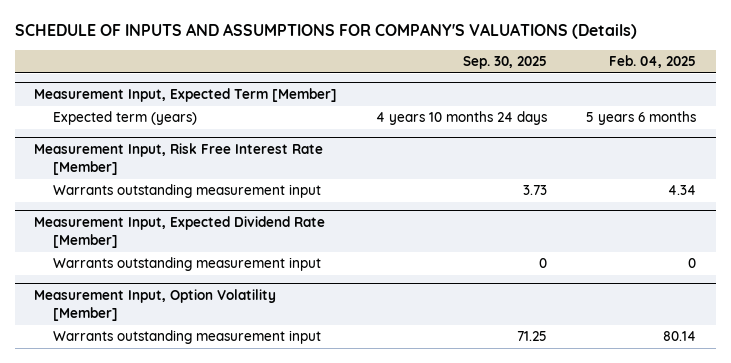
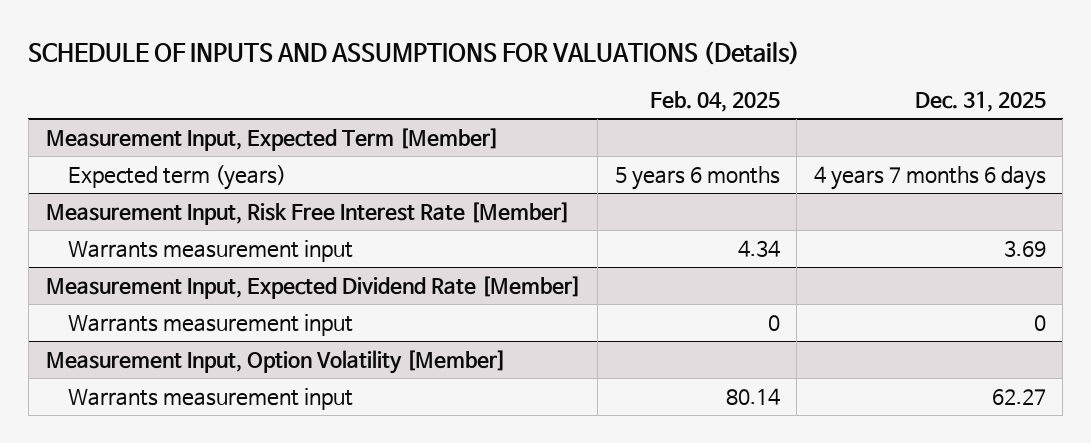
[14,23,637,40] SCHEDULE OF INPUTS AND ASSUMPTIONS FOR COMPANY'S VALUATIONS (Details) -> [28,40,801,65] SCHEDULE OF INPUTS AND ASSUMPTIONS FOR VALUATIONS (Details)
[463,56,548,70] Sep. 30, 2025 -> none
none -> [914,91,1046,113] Dec. 31, 2025
[52,184,321,199] Warrants outstanding measurement input -> [68,239,354,262] Warrants measurement input
[52,257,321,272] Warrants outstanding measurement input -> [68,313,354,336] Warrants measurement input
[52,330,321,345] Warrants outstanding measurement input -> [68,387,354,410] Warrants measurement input

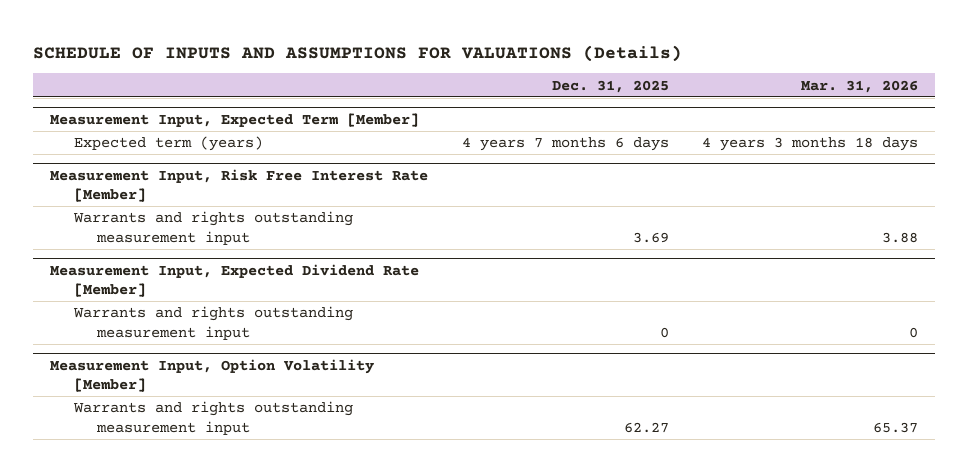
[649,91,780,113] Feb. 04, 2025 -> none
none -> [801,79,919,93] Mar. 31, 2026
[68,239,354,262] Warrants measurement input -> [72,211,353,245] Warrants and rights outstanding measurement input
[68,313,354,336] Warrants measurement input -> [72,306,353,340] Warrants and rights outstanding measurement input
[68,387,354,410] Warrants measurement input -> [72,401,353,435] Warrants and rights outstanding measurement input

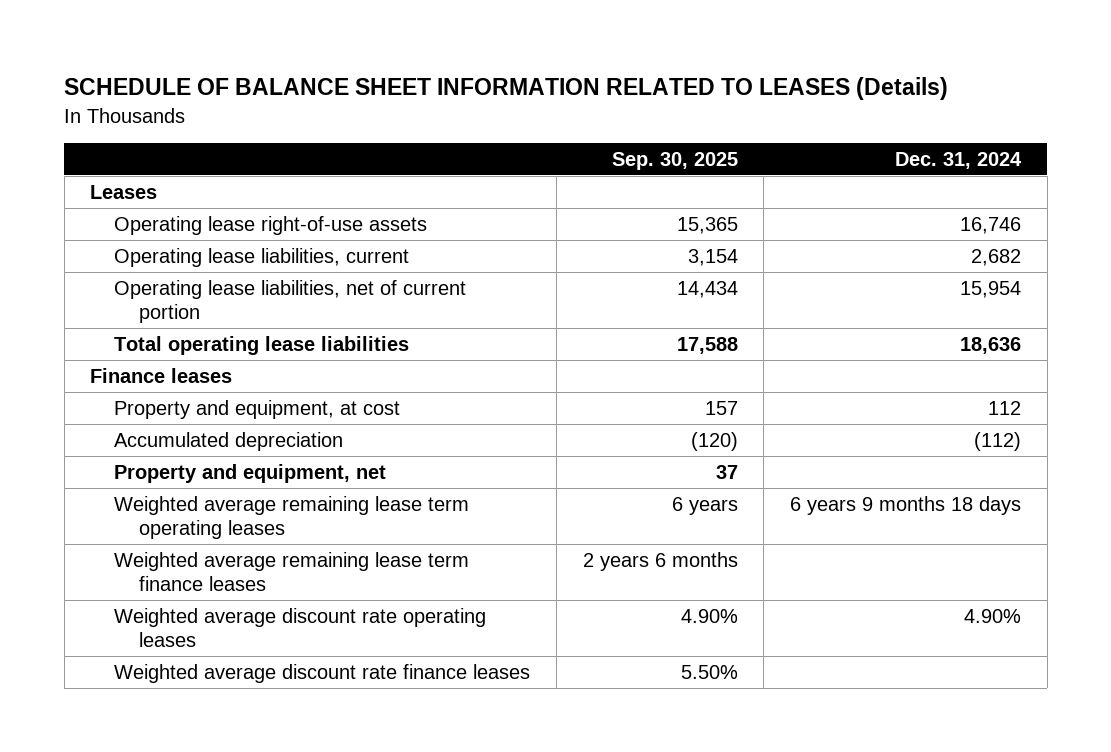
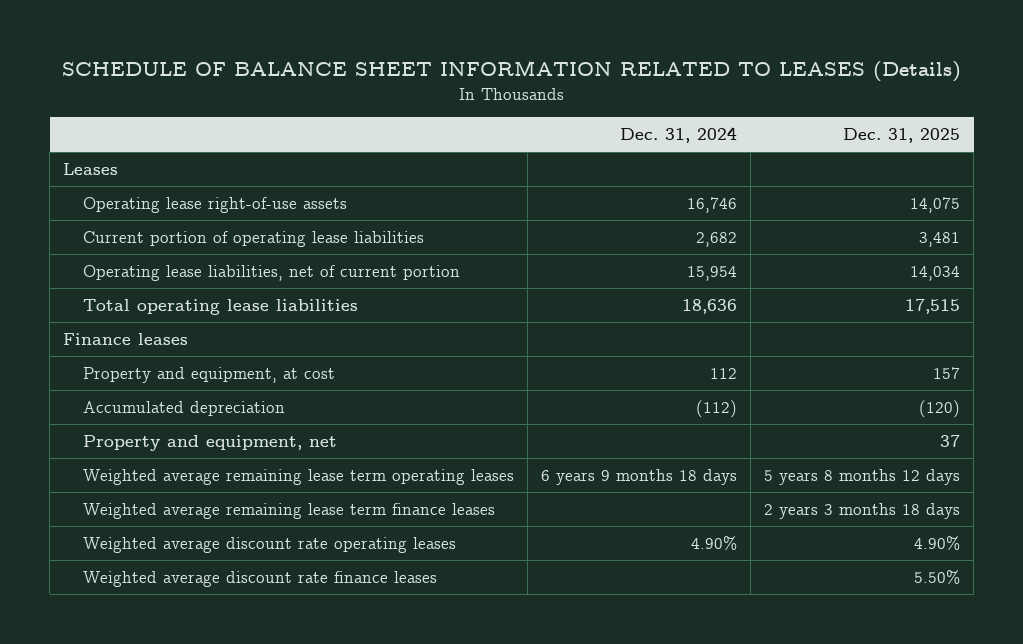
[611,151,738,170] Sep. 30, 2025 -> none
none -> [843,127,961,143] Dec. 31, 2025
[114,248,410,268] Operating lease liabilities, current -> [82,231,424,248] Current portion of operating lease liabilities

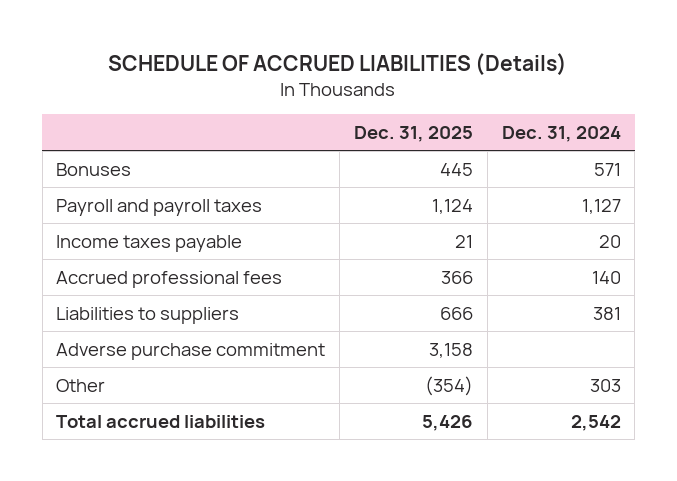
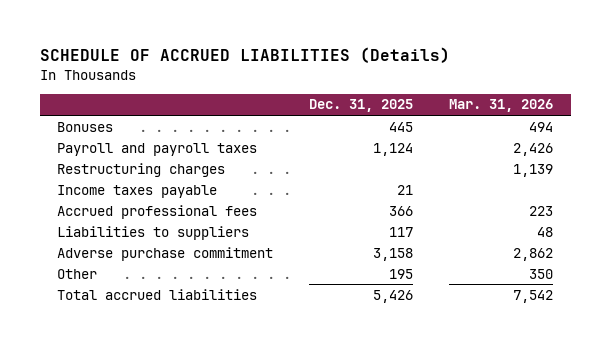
[501,125,621,142] Dec. 31, 2024 -> none
none -> [449,99,554,113] Mar. 31, 2026
none -> [57,162,226,177] Restructuring charges
[439,306,473,320] 666 -> [389,226,414,237] 117
[424,375,473,396] (354) -> [389,268,414,279] 195

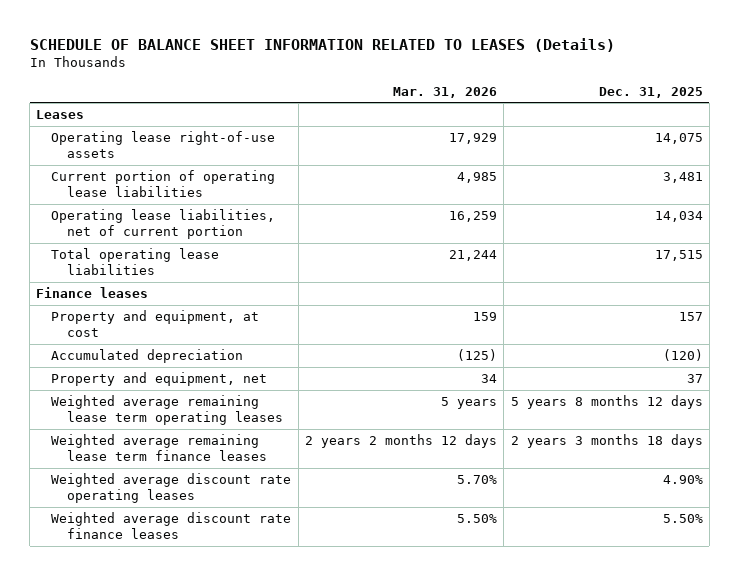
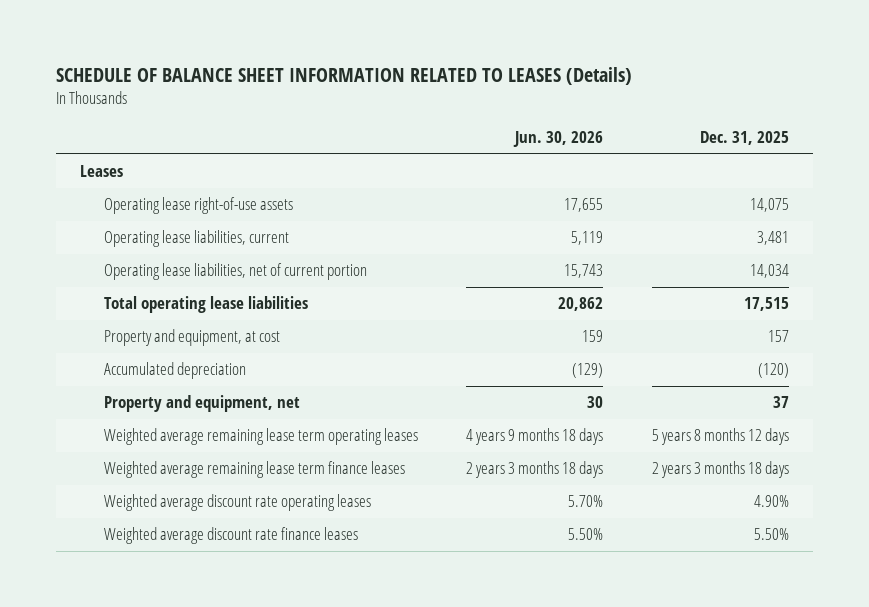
[393,86,498,98] Mar. 31, 2026 -> none
none -> [513,131,604,148] Jun. 30, 2026
[51,169,276,198] Current portion of operating lease liabilities -> [103,230,289,248] Operating lease liabilities, current
[36,286,149,298] Finance leases -> none

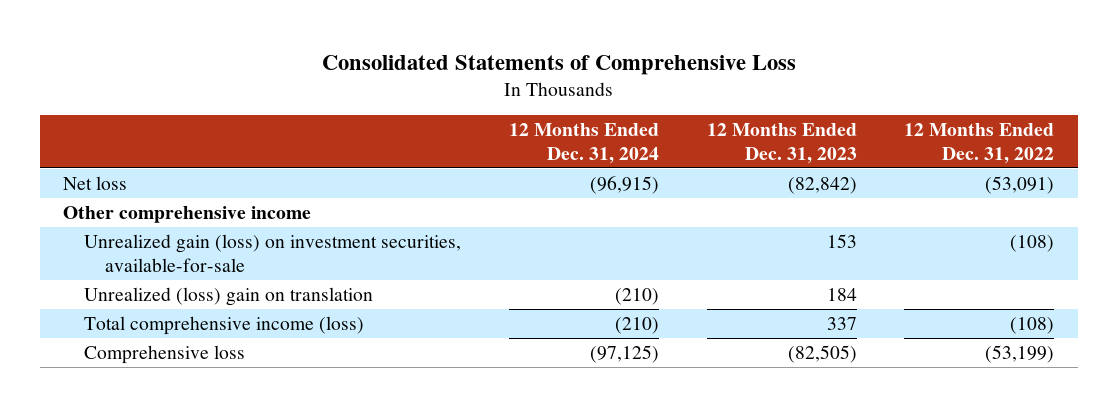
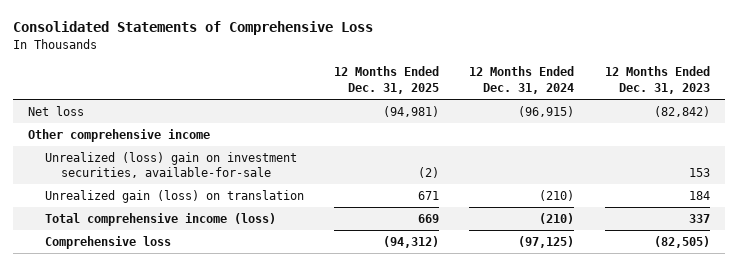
[904,122,1055,164] 12 Months Ended Dec. 31, 2022 -> none
none -> [334,66,440,95] 12 Months Ended Dec. 31, 2025
[84,233,462,272] Unrealized gain (loss) on investment securities, available-for-sale -> [44,151,297,179] Unrealized (loss) gain on investment securities, available-for-sale
[84,286,374,306] Unrealized (loss) gain on translation -> [44,189,304,203] Unrealized gain (loss) on translation

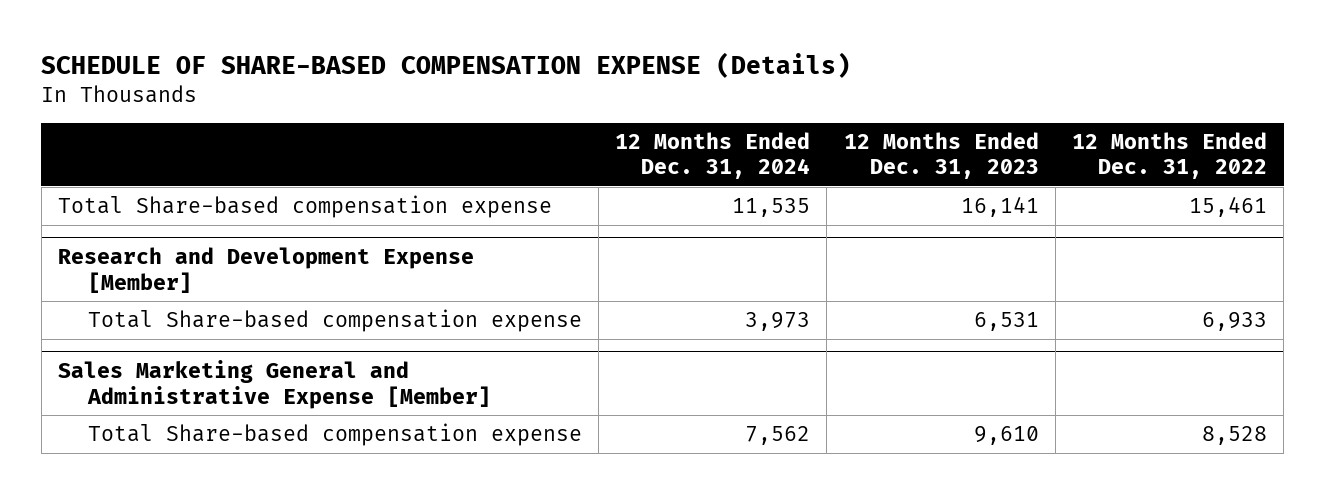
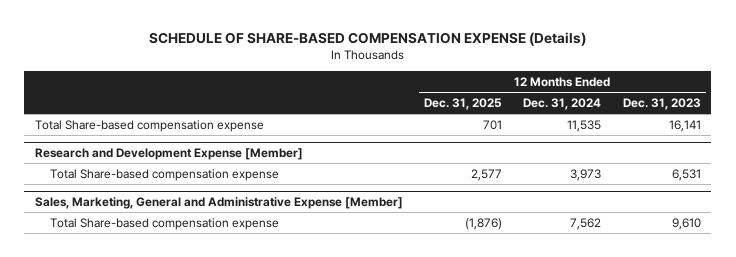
[1072,131,1268,180] 12 Months Ended Dec. 31, 2022 -> none
none -> [424,97,503,110] Dec. 31, 2025
[57,359,491,409] Sales Marketing General and Administrative Expense [Member] -> [35,197,404,210] Sales, Marketing, General and Administrative Expense [Member]

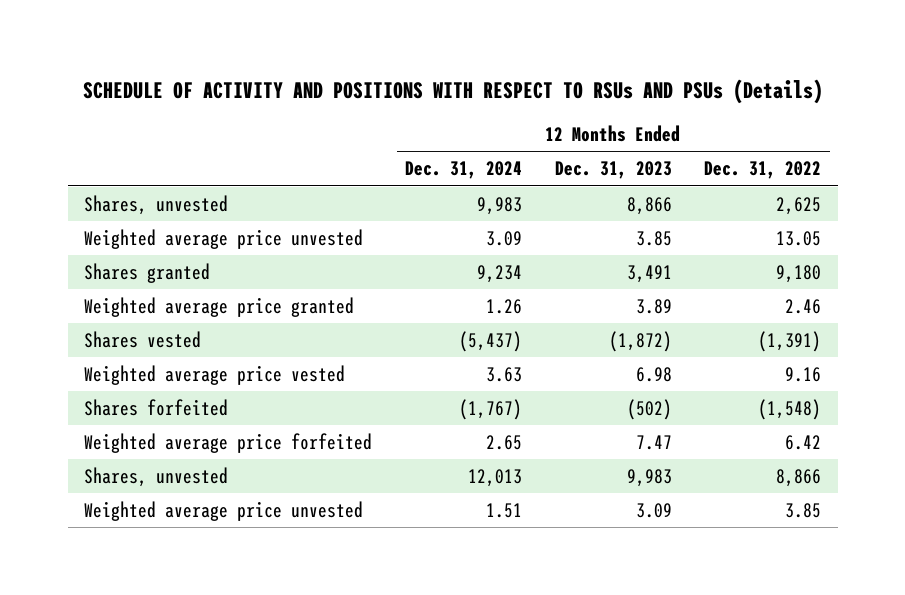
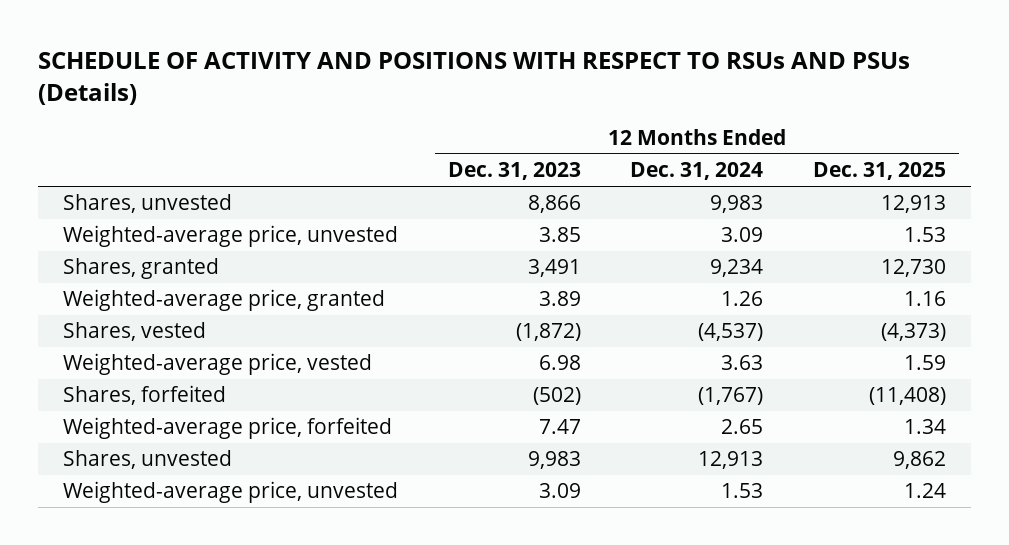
[704,161,822,180] Dec. 31, 2022 -> none
none -> [813,162,947,181] Dec. 31, 2025
[83,228,363,249] Weighted average price unvested -> [62,225,398,248] Weighted-average price, unvested
[83,262,210,283] Shares granted -> [62,258,219,280] Shares, granted
[83,296,354,317] Weighted average price granted -> [62,289,385,312] Weighted-average price, granted
[83,330,201,348] Shares vested -> [62,322,206,342] Shares, vested
[458,330,522,352] (5,437) -> [698,323,764,342] (4,537)
[83,364,345,385] Weighted average price vested -> [62,353,372,376] Weighted-average price, vested
[83,398,228,416] Shares forfeited -> [62,385,226,406] Shares, forfeited
[83,432,372,453] Weighted average price forfeited -> [62,417,392,440] Weighted-average price, forfeited
[467,468,522,487] 12,013 -> [698,451,764,470] 12,913
[83,500,363,521] Weighted average price unvested -> [62,481,398,504] Weighted-average price, unvested
[485,502,522,518] 1.51 -> [721,483,764,499] 1.53

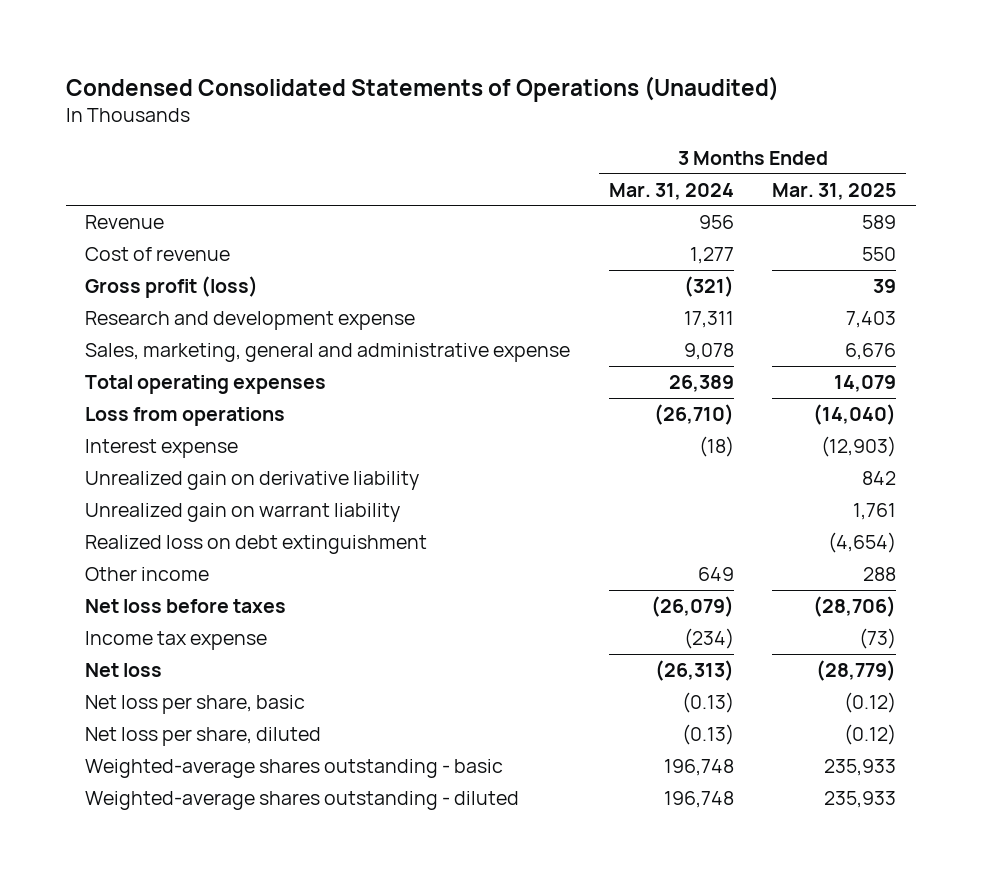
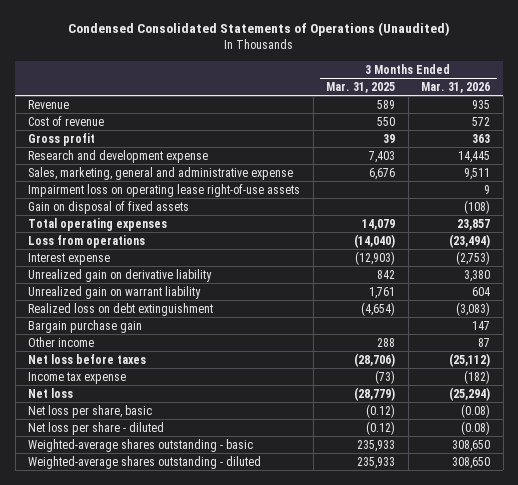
[608,182,734,200] Mar. 31, 2024 -> none
none -> [421,81,491,93] Mar. 31, 2026
[85,275,259,298] Gross profit (loss) -> [28,132,96,146] Gross profit
none -> [28,183,301,197] Impairment loss on operating lease right-of-use assets
none -> [28,200,190,214] Gain on disposal of fixed assets
none -> [28,319,143,333] Bargain purchase gain
[85,726,322,746] Net loss per share, diluted -> [28,421,165,435] Net loss per share - diluted

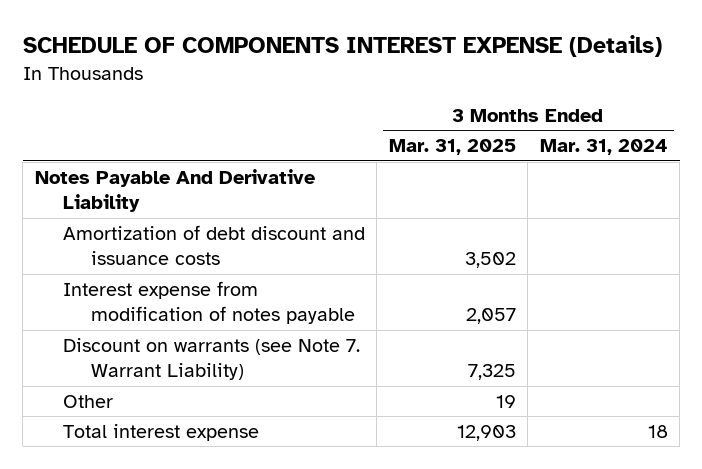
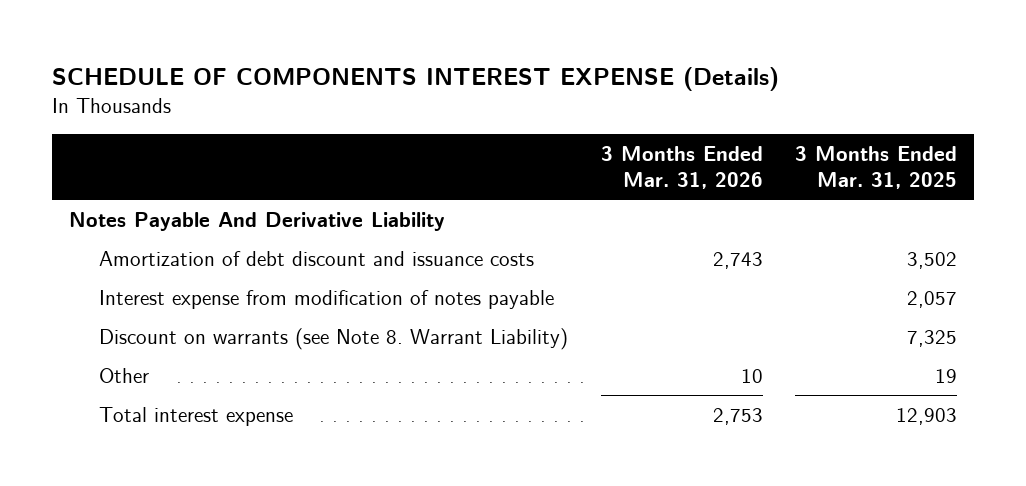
[539,139,668,156] Mar. 31, 2024 -> none
none -> [600,145,763,189] 3 Months Ended Mar. 31, 2026
[62,337,360,381] Discount on warrants (see Note 7. Warrant Liability) -> [99,327,569,350] Discount on warrants (see Note 8. Warrant Liability)

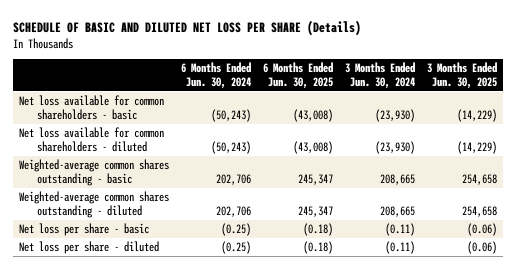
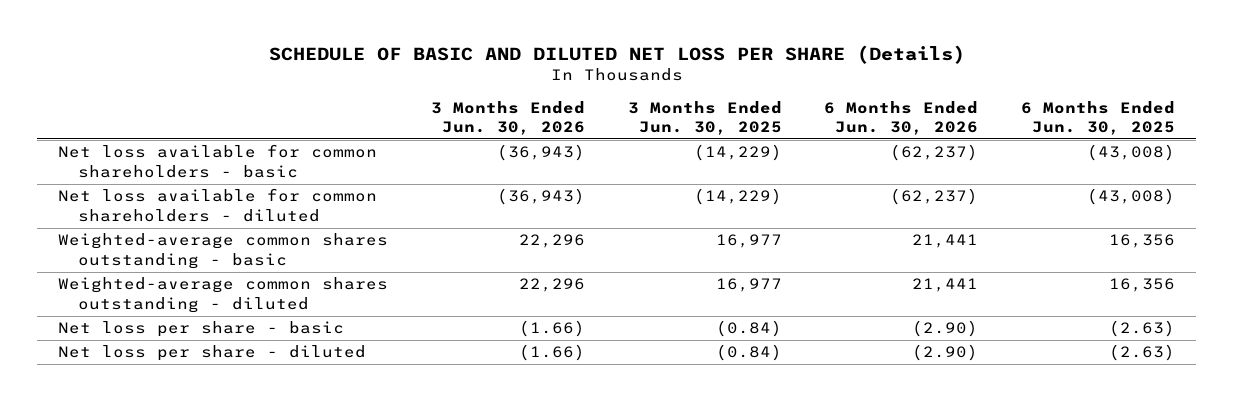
[181,62,252,90] 6 Months Ended Jun. 30, 2024 -> none
[345,62,416,90] 3 Months Ended Jun. 30, 2024 -> none
none -> [430,100,585,136] 3 Months Ended Jun. 30, 2026
none -> [824,100,979,136] 6 Months Ended Jun. 30, 2026
[298,173,334,185] 245,347 -> [1109,234,1176,249] 16,356
[462,173,498,185] 254,658 -> [715,234,782,249] 16,977
[298,205,334,217] 245,347 -> [1109,278,1176,293] 16,356
[462,205,498,217] 254,658 -> [715,278,782,293] 16,977
[303,223,334,237] (0.18) -> [1109,320,1176,338] (2.63)
[467,223,498,237] (0.06) -> [715,320,782,338] (0.84)
[303,241,334,255] (0.18) -> [1109,344,1176,362] (2.63)
[467,241,498,255] (0.06) -> [715,344,782,362] (0.84)

